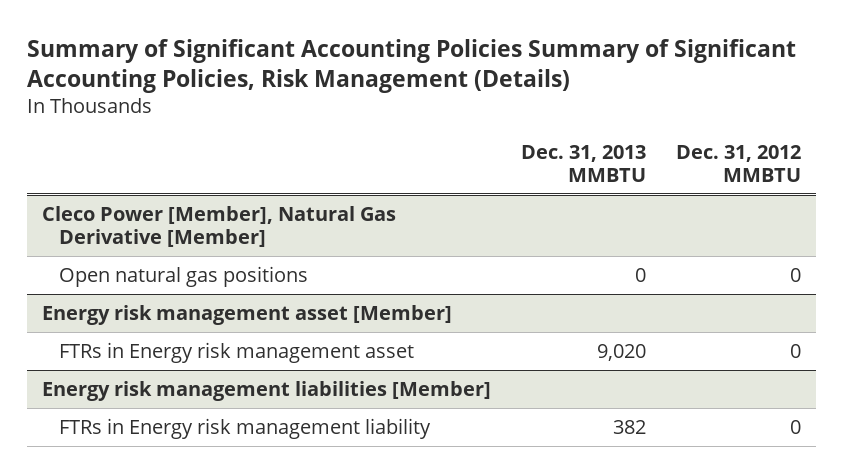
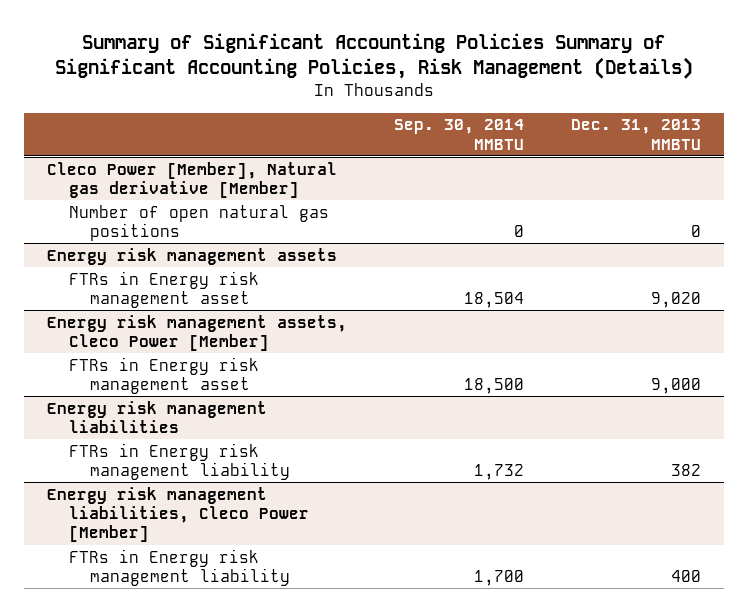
[675,144,801,182] Dec. 31, 2012 MMBTU -> none
none -> [393,119,524,150] Sep. 30, 2014 MMBTU
[41,206,396,248] Cleco Power [Member], Natural Gas Derivative [Member] -> [47,161,338,199] Cleco Power [Member], Natural gas derivative [Member]
[58,266,308,288] Open natural gas positions -> [68,204,329,242] Number of open natural gas positions
[41,305,452,326] Energy risk management asset [Member] -> [47,247,338,265] Energy risk management assets
none -> [47,314,348,352] Energy risk management assets, Cleco Power [Member]
none -> [68,356,259,395] FTRs in Energy risk management asset
[41,381,491,402] Energy risk management liabilities [Member] -> [47,400,268,434] Energy risk management liabilities
none -> [47,486,309,543] Energy risk management liabilities, Cleco Power [Member]
none -> [68,548,291,587] FTRs in Energy risk management liability

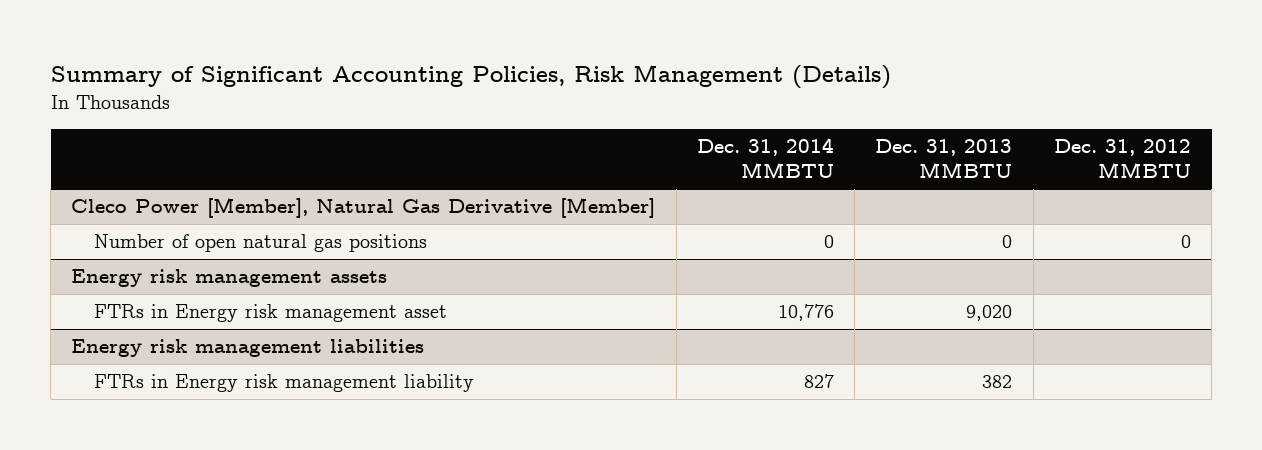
[54,33,693,80] Summary of Significant Accounting Policies Summary of Significant Accounting Policies, Risk Management (Details) -> [50,64,891,89] Summary of Significant Accounting Policies, Risk Management (Details)
[393,119,524,150] Sep. 30, 2014 MMBTU -> none
none -> [696,137,834,178] Dec. 31, 2014 MMBTU
none -> [1053,138,1191,178] Dec. 31, 2012 MMBTU
[47,161,338,199] Cleco Power [Member], Natural gas derivative [Member] -> [71,197,656,219] Cleco Power [Member], Natural Gas Derivative [Member]
[47,314,348,352] Energy risk management assets, Cleco Power [Member] -> none
[68,356,259,395] FTRs in Energy risk management asset -> none
[47,486,309,543] Energy risk management liabilities, Cleco Power [Member] -> none
[68,548,291,587] FTRs in Energy risk management liability -> none

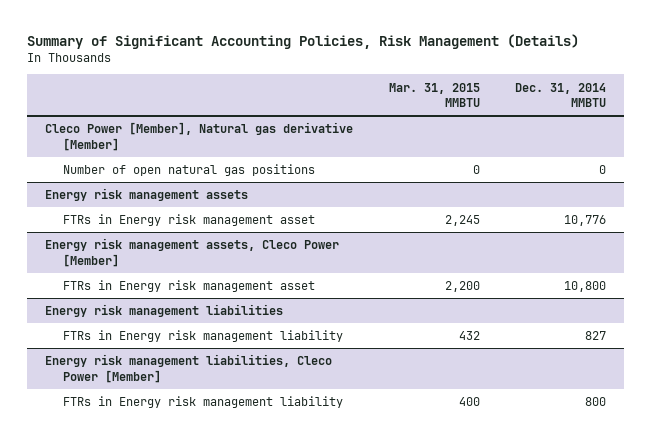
[875,138,1013,178] Dec. 31, 2013 MMBTU -> none
[1053,138,1191,178] Dec. 31, 2012 MMBTU -> none
none -> [388,82,480,108] Mar. 31, 2015 MMBTU
[71,197,656,219] Cleco Power [Member], Natural Gas Derivative [Member] -> [44,122,353,151] Cleco Power [Member], Natural gas derivative [Member]
none -> [44,238,339,267] Energy risk management assets, Cleco Power [Member]
none -> [62,280,315,293] FTRs in Energy risk management asset
none -> [44,354,332,383] Energy risk management liabilities, Cleco Power [Member]
none -> [62,396,343,409] FTRs in Energy risk management liability

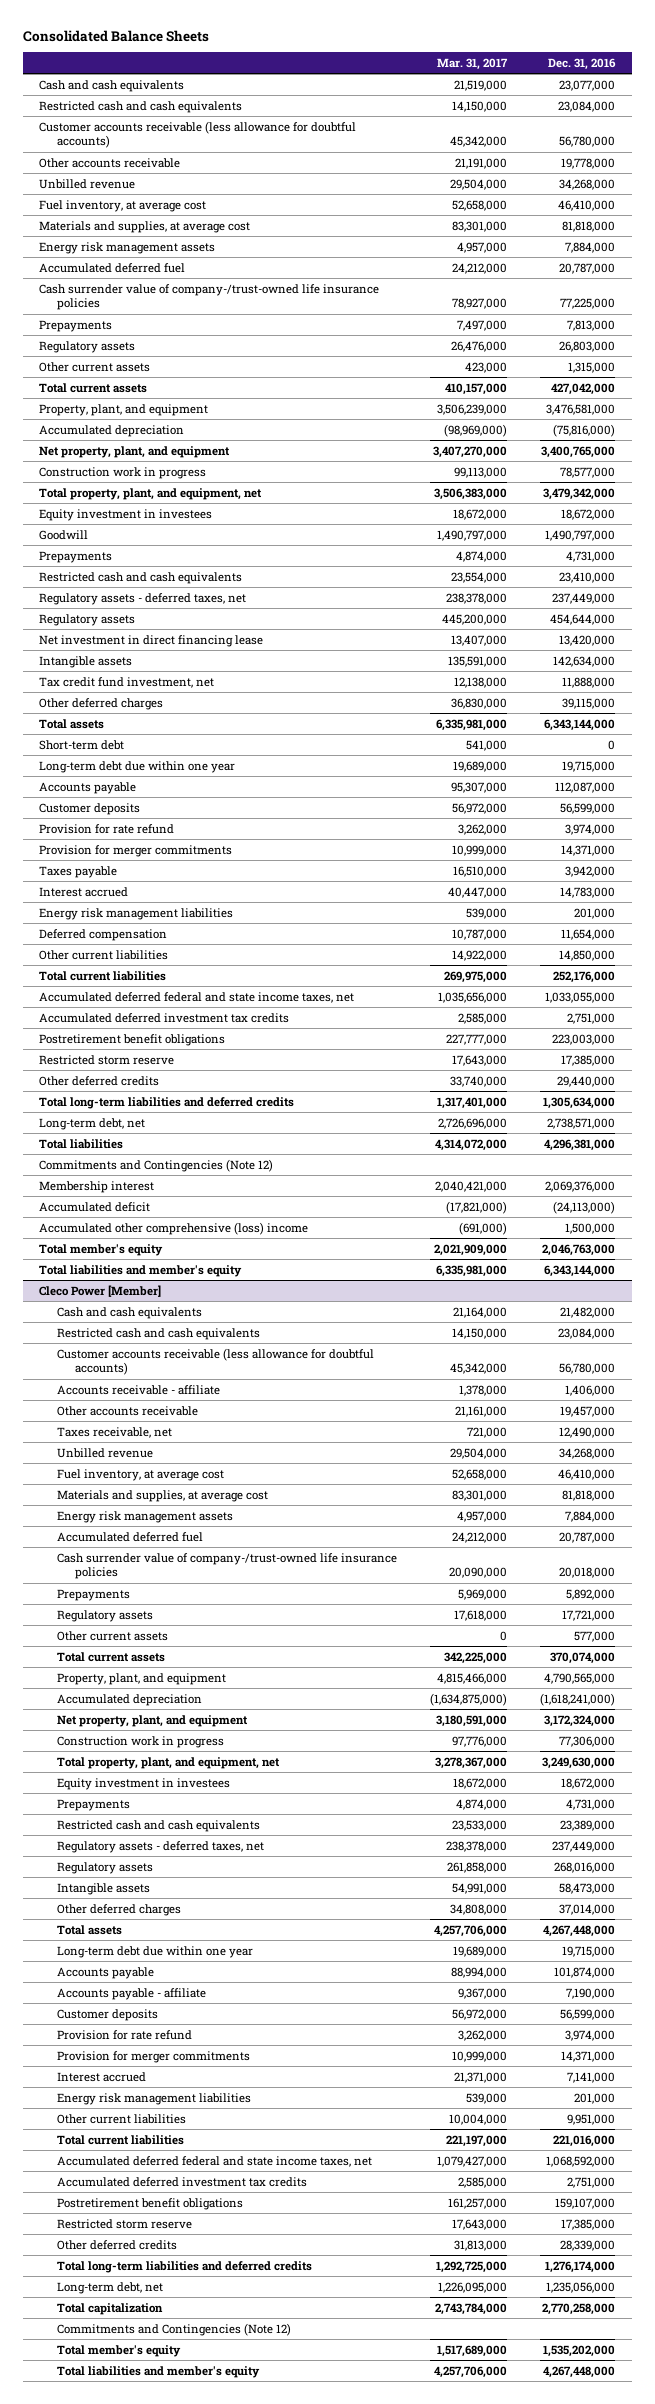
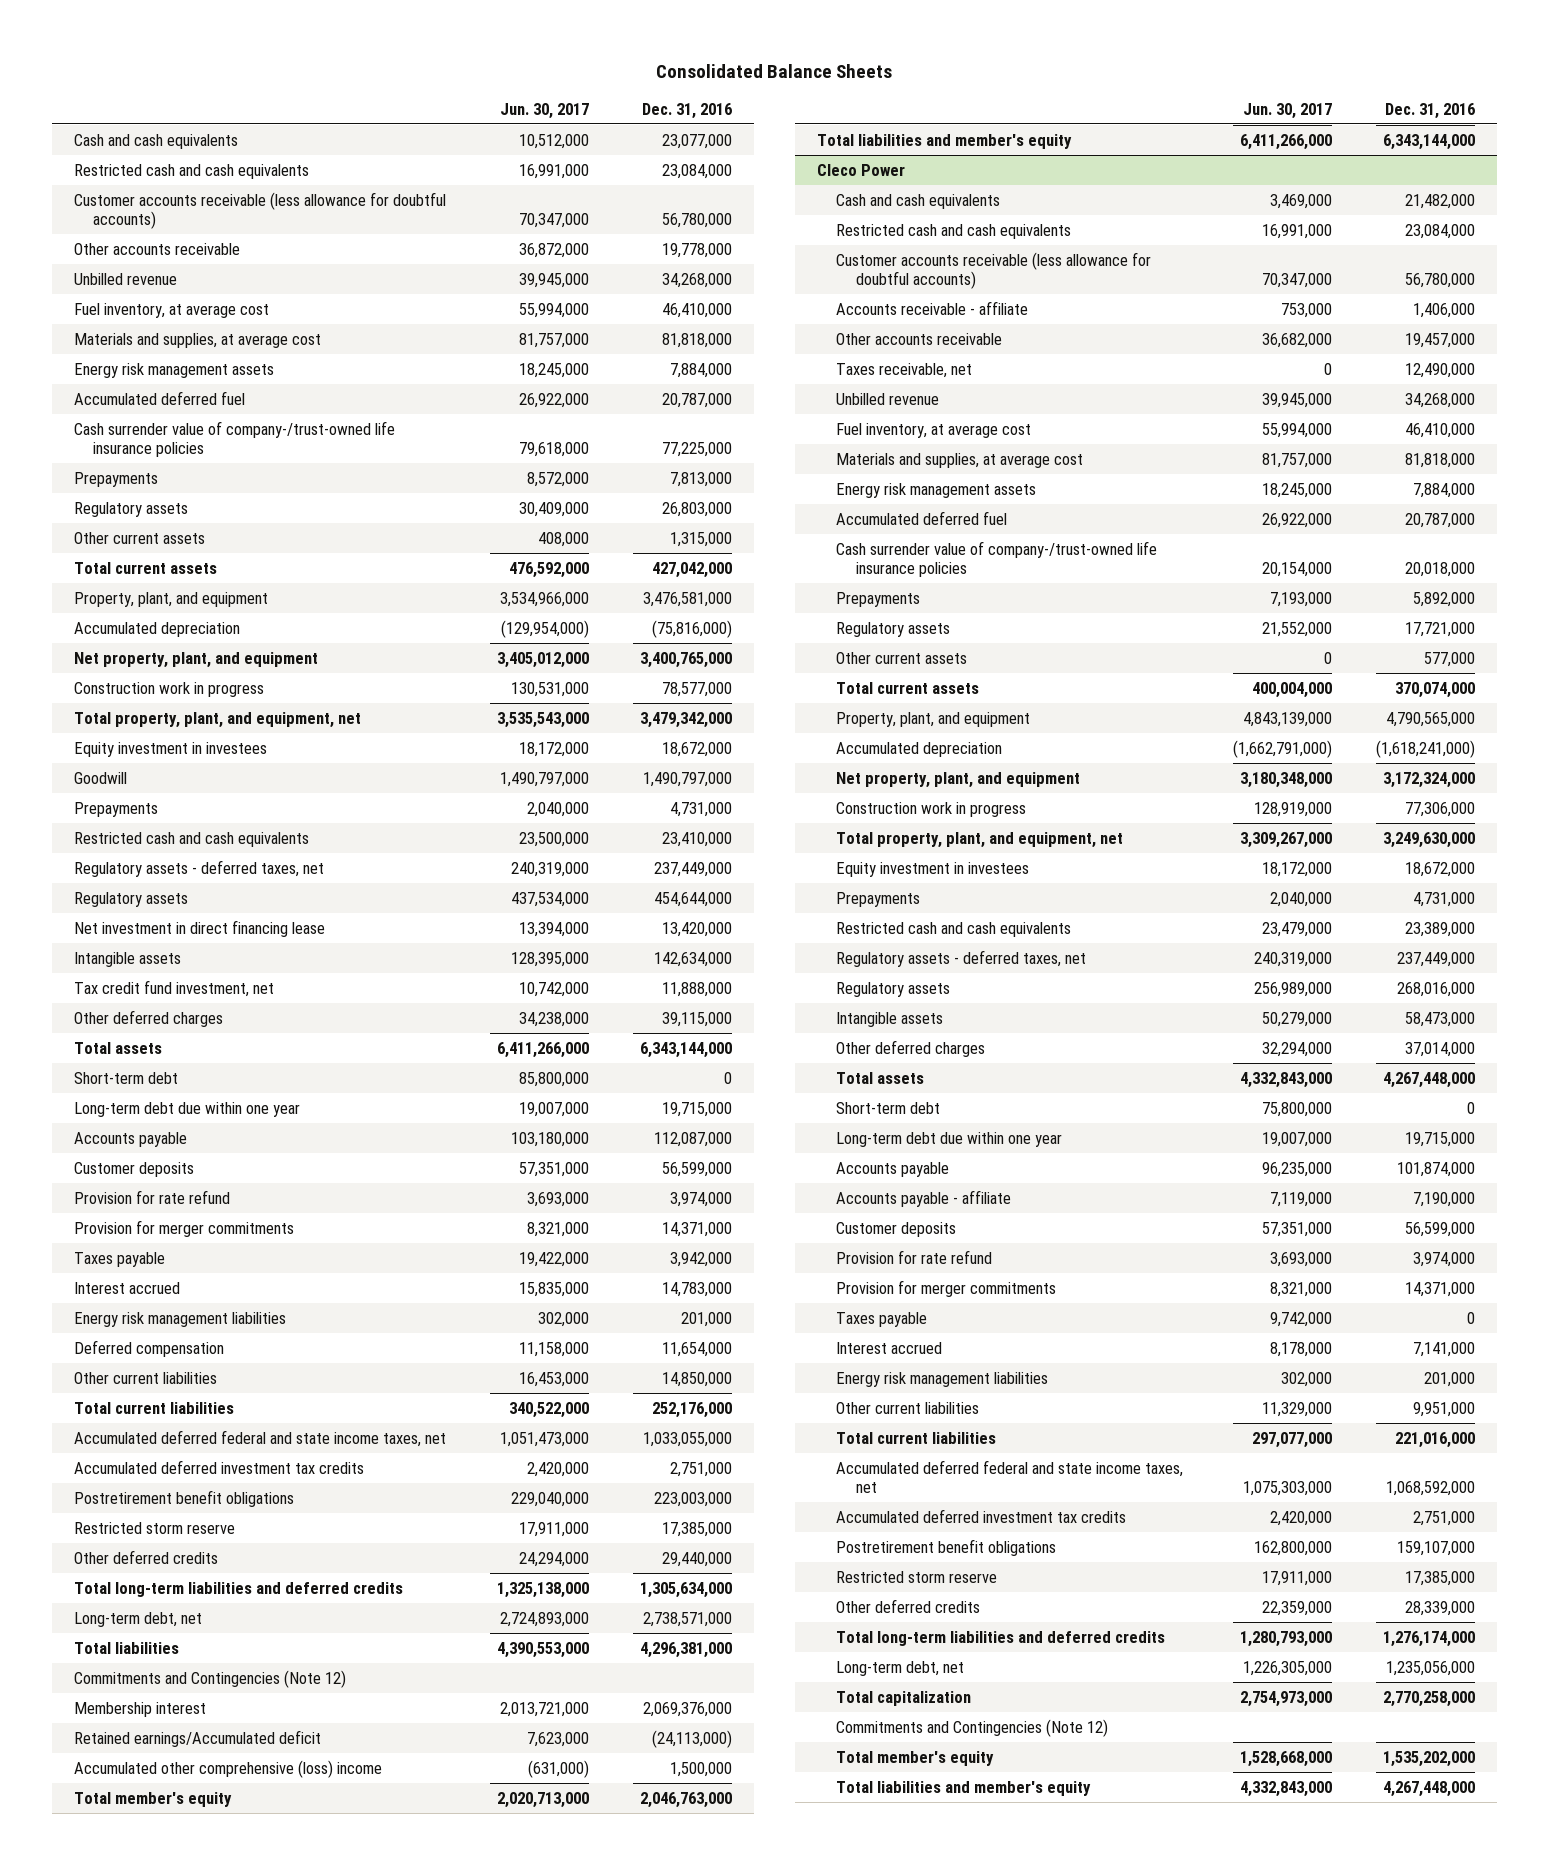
[437,57,509,70] Mar. 31, 2017 -> none
none -> [499,102,589,119] Jun. 30, 2017
[39,1201,151,1212] Accumulated deficit -> [73,1729,321,1747] Retained earnings/Accumulated deficit
[39,1284,162,1297] Cleco Power [Member] -> [816,163,905,176] Cleco Power
none -> [836,1101,941,1114] Short-term debt
none -> [836,1311,928,1327] Taxes payable

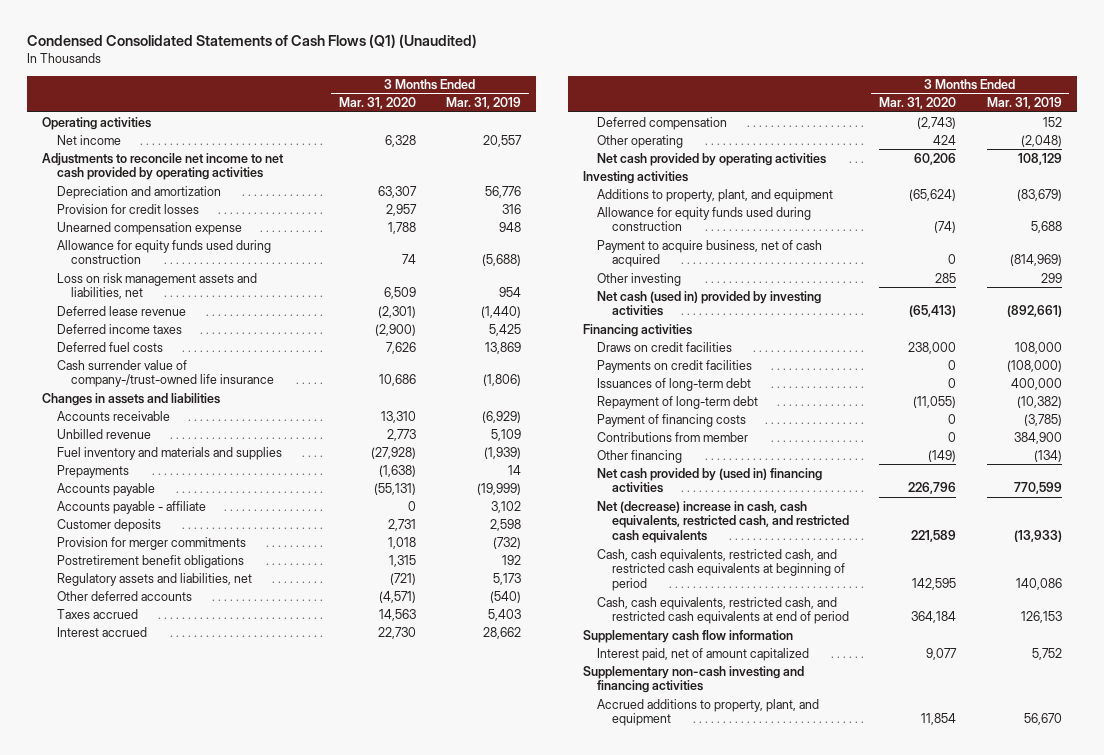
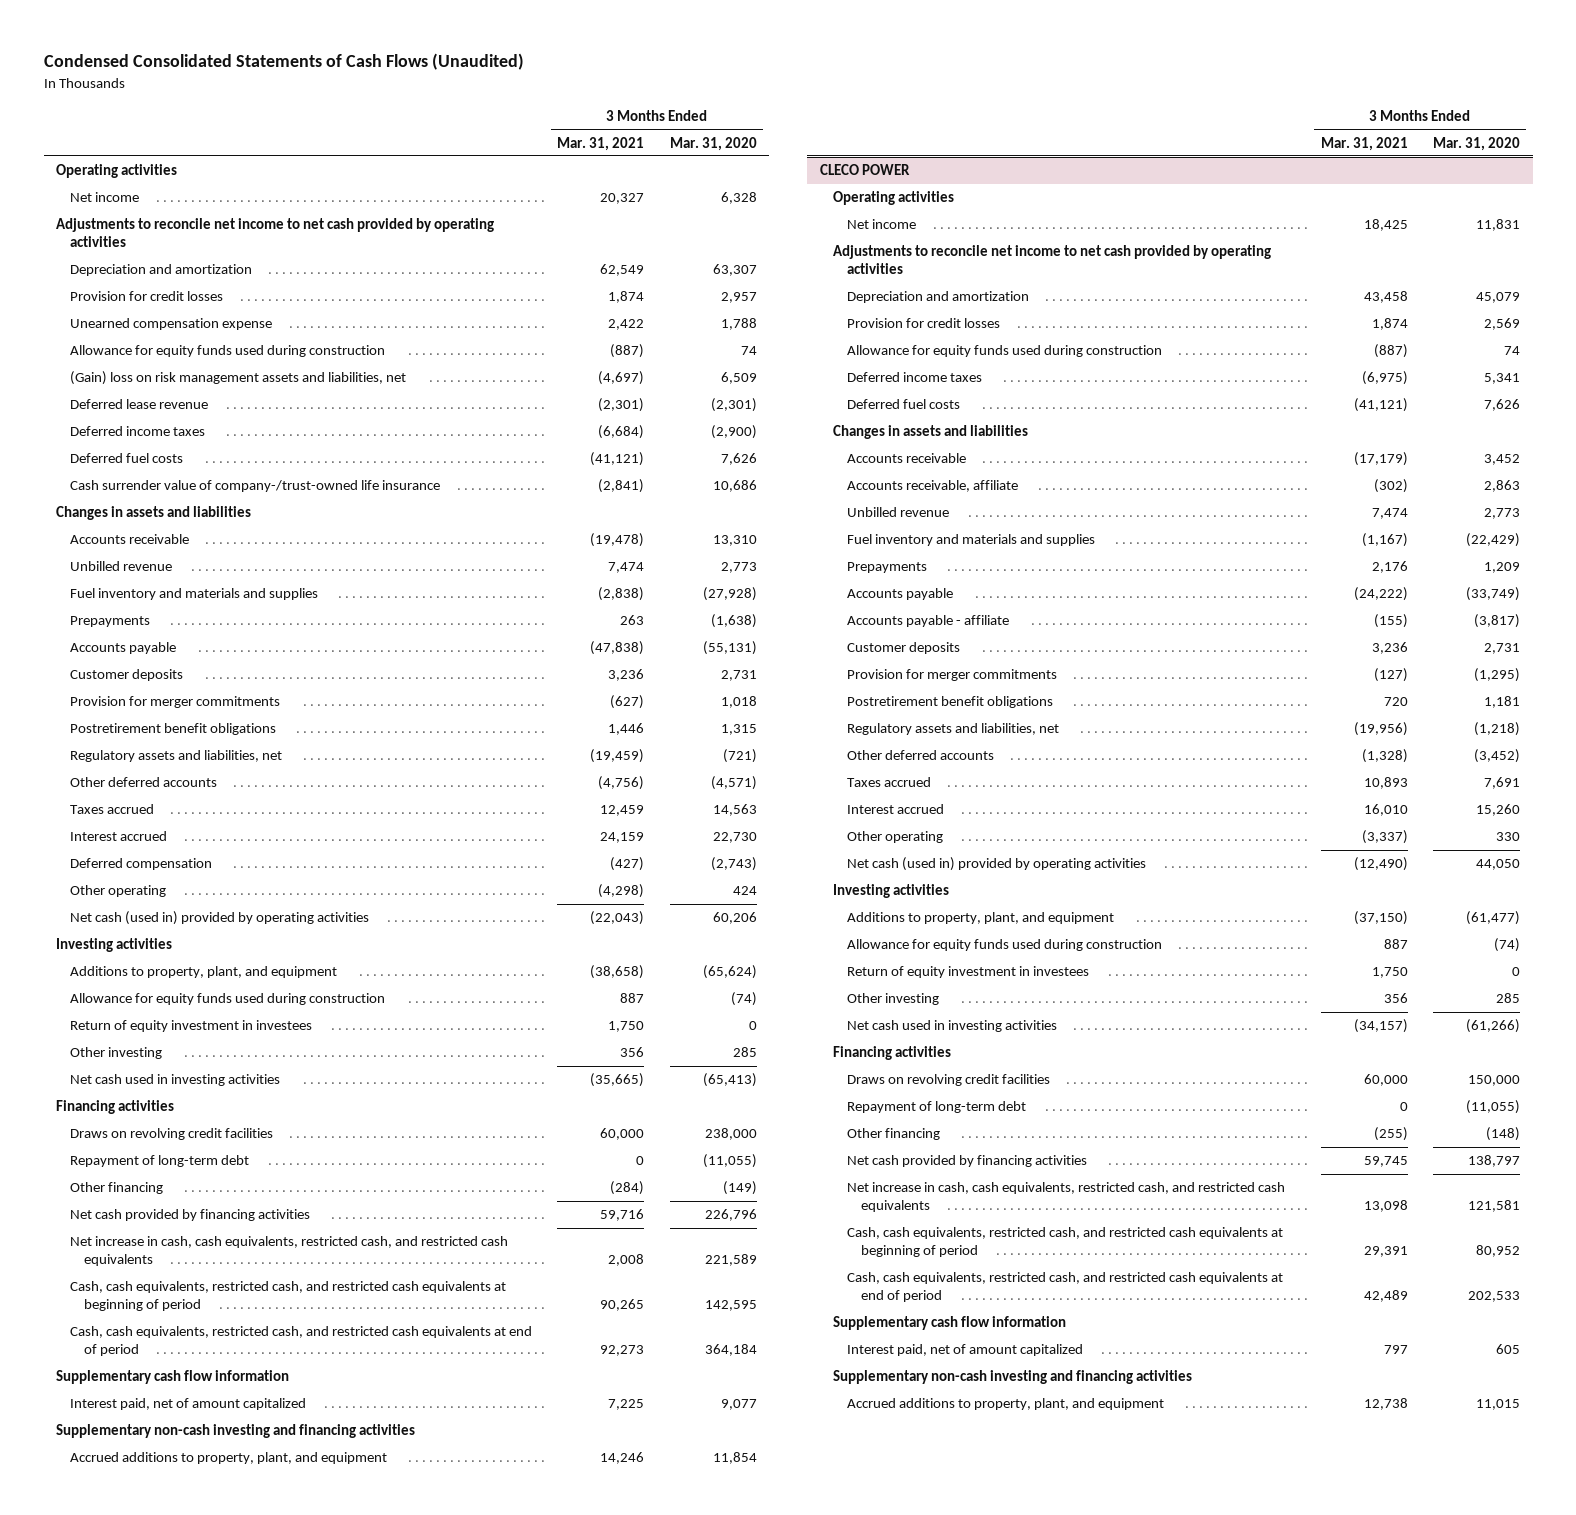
[26,34,477,49] Condensed Consolidated Statements of Cash Flows (Q1) (Unaudited) -> [43,53,524,71] Condensed Consolidated Statements of Cash Flows (Unaudited)
[446,97,522,110] Mar. 31, 2019 -> none
none -> [557,136,645,151] Mar. 31, 2021
[56,272,257,300] Loss on risk management assets and liabilities, net -> [70,371,407,386] (Gain) loss on risk management assets and liabilities, net
[56,500,206,514] Accounts payable - affiliate -> none
[597,152,827,166] Net cash provided by operating activities -> [70,911,370,926] Net cash (used in) provided by operating activities
[597,239,823,268] Payment to acquire business, net of cash acquired -> none
none -> [70,1020,313,1033] Return of equity investment in investees
[597,290,822,317] Net cash (used in) provided by investing activities -> [70,1074,281,1087] Net cash used in investing activities
[597,359,753,373] Payments on credit facilities -> none
[597,377,752,391] Issuances of long-term debt -> none
[597,341,733,352] Draws on credit facilities -> [70,1128,274,1141] Draws on revolving credit facilities
[597,413,747,427] Payment of financing costs -> none
[597,431,749,442] Contributions from member -> none
[597,467,823,494] Net cash provided by (used in) financing activities -> [70,1209,311,1222] Net cash provided by financing activities
[597,500,849,544] Net (decrease) increase in cash, cash equivalents, restricted cash, and restricted cash equivalents -> [70,1236,509,1267] Net increase in cash, cash equivalents, restricted cash, and restricted cash equivalents
none -> [819,164,910,176] CLECO POWER
none -> [833,191,955,206] Operating activities
none -> [847,219,917,230] Net income
none -> [833,245,1272,275] Adjustments to reconcile net income to net cash provided by operating activities
none -> [847,291,1030,304] Depreciation and amortization
none -> [847,318,1001,329] Provision for credit losses
none -> [847,345,1163,358] Allowance for equity funds used during construction
none -> [847,372,983,383] Deferred income taxes
none -> [847,399,961,410] Deferred fuel costs
none -> [833,425,1029,440] Changes in assets and liabilities
none -> [847,453,967,464] Accounts receivable
none -> [847,480,1019,493] Accounts receivable, affiliate
none -> [847,507,950,518] Unbilled revenue
none -> [847,534,1096,547] Fuel inventory and materials and supplies
none -> [847,562,928,574] Prepayments
none -> [847,588,954,601] Accounts payable
none -> [847,615,1010,628] Accounts payable - affiliate
none -> [847,642,961,655] Customer deposits
none -> [847,669,1058,682] Provision for merger commitments
none -> [847,696,1054,709] Postretirement benefit obligations
none -> [847,723,1060,736] Regulatory assets and liabilities, net
none -> [847,750,995,761] Other deferred accounts
none -> [847,777,932,788] Taxes accrued
none -> [847,804,945,815] Interest accrued
none -> [847,831,944,844] Other operating
none -> [847,857,1147,872] Net cash (used in) provided by operating activities
none -> [833,884,950,899] Investing activities
none -> [847,912,1115,925] Additions to property, plant, and equipment
none -> [847,939,1163,952] Allowance for equity funds used during construction
none -> [847,966,1090,979] Return of equity investment in investees
none -> [847,993,940,1006] Other investing
none -> [847,1020,1058,1033] Net cash used in investing activities
none -> [833,1046,952,1061] Financing activities
none -> [847,1074,1051,1087] Draws on revolving credit facilities
none -> [847,1101,1027,1114] Repayment of long-term debt
none -> [847,1128,941,1141] Other financing
none -> [847,1155,1088,1168] Net cash provided by financing activities
none -> [847,1182,1286,1213] Net increase in cash, cash equivalents, restricted cash, and restricted cash equivalents
none -> [847,1227,1284,1258] Cash, cash equivalents, restricted cash, and restricted cash equivalents at beginning of period
none -> [847,1272,1284,1303] Cash, cash equivalents, restricted cash, and restricted cash equivalents at end of period
none -> [833,1316,1067,1331] Supplementary cash flow information
none -> [847,1344,1084,1357] Interest paid, net of amount capitalized
none -> [833,1370,1193,1385] Supplementary non-cash investing and financing activities
none -> [847,1398,1165,1411] Accrued additions to property, plant, and equipment

